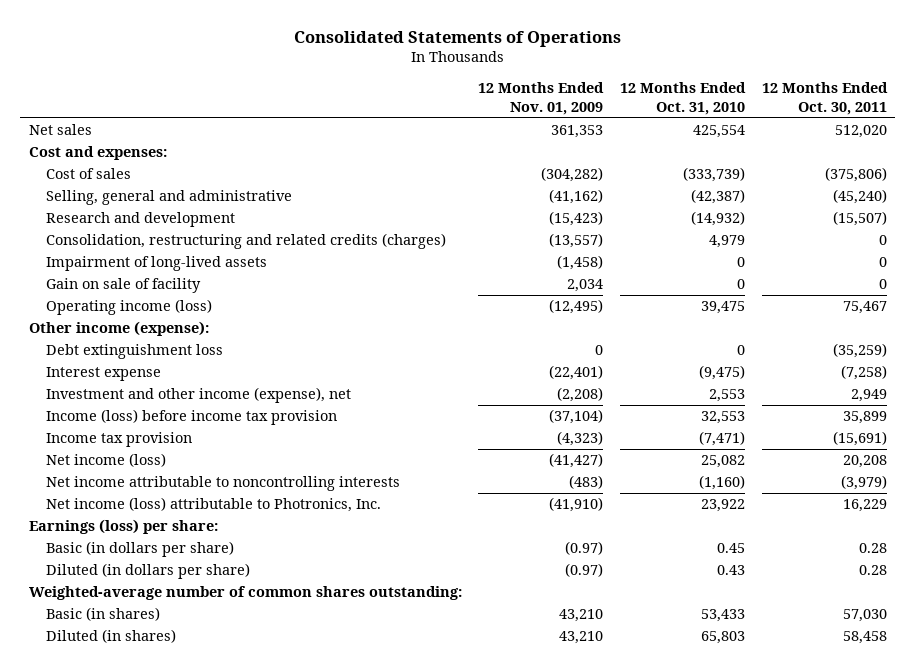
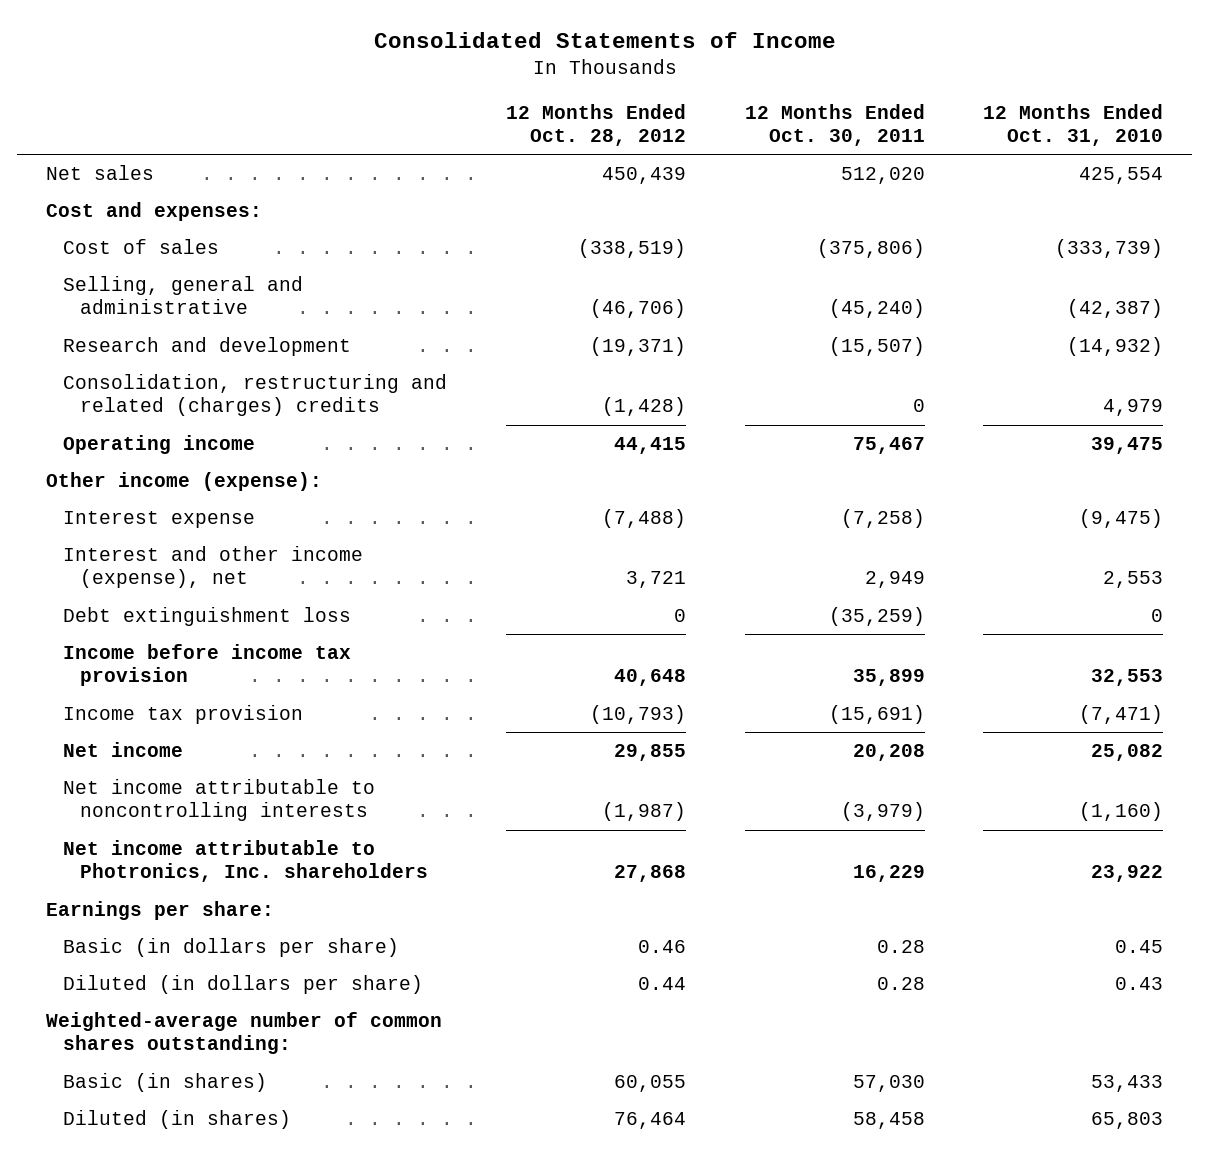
[293,30,621,47] Consolidated Statements of Operations -> [373,31,836,48] Consolidated Statements of Income
[478,82,605,115] 12 Months Ended Nov. 01, 2009 -> none
none -> [505,103,686,146] 12 Months Ended Oct. 28, 2012
[45,256,267,272] Impairment of long-lived assets -> none
[45,278,201,294] Gain on sale of facility -> none
[45,233,446,250] Consolidation, restructuring and related credits (charges) -> [63,374,448,417] Consolidation, restructuring and related (charges) credits
[45,299,212,316] Operating income (loss) -> [63,435,256,455] Operating income
[45,387,351,404] Investment and other income (expense), net -> [63,546,364,589] Interest and other income (expense), net
[45,344,223,360] Debt extinguishment loss -> [63,607,352,627] Debt extinguishment loss
[45,409,337,426] Income (loss) before income tax provision -> [63,644,352,687] Income before income tax provision
[45,453,166,468] Net income (loss) -> [63,742,184,758] Net income
[45,497,381,513] Net income (loss) attributable to Photronics, Inc. -> [63,840,429,883] Net income attributable to Photronics, Inc. shareholders
[28,519,218,535] Earnings (loss) per share: -> [46,901,275,921] Earnings per share:

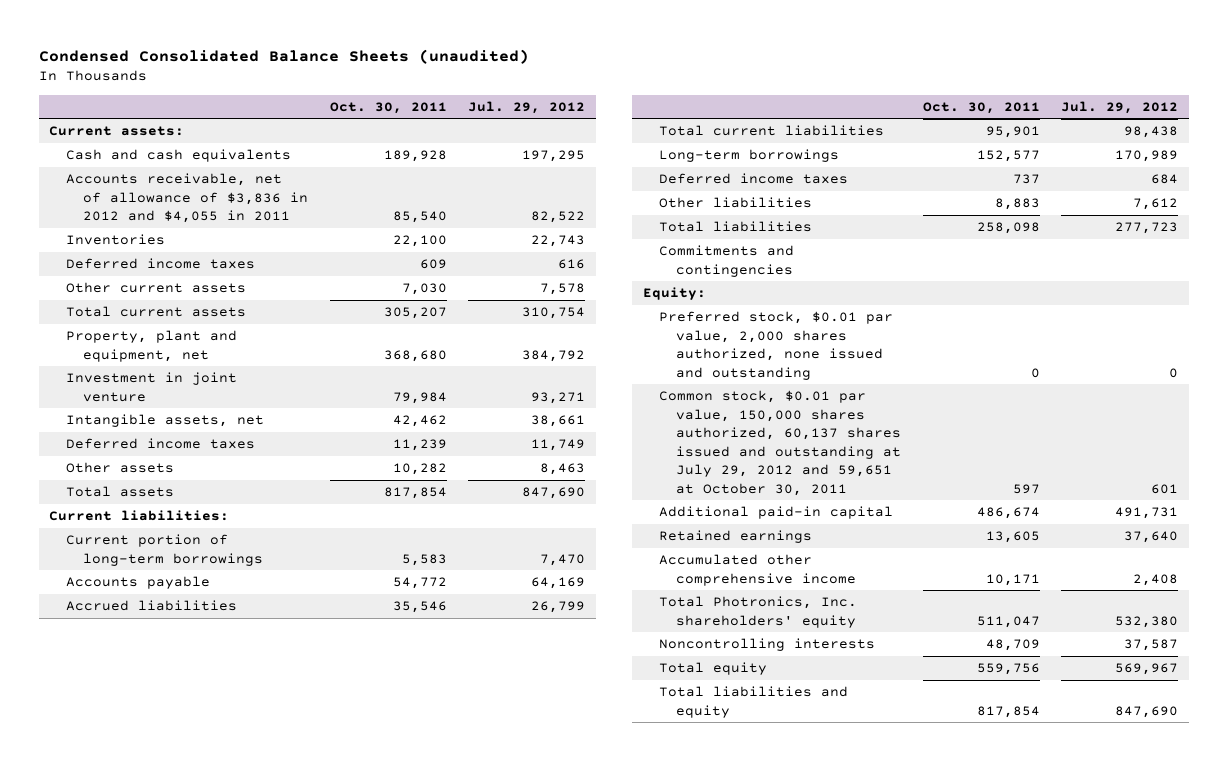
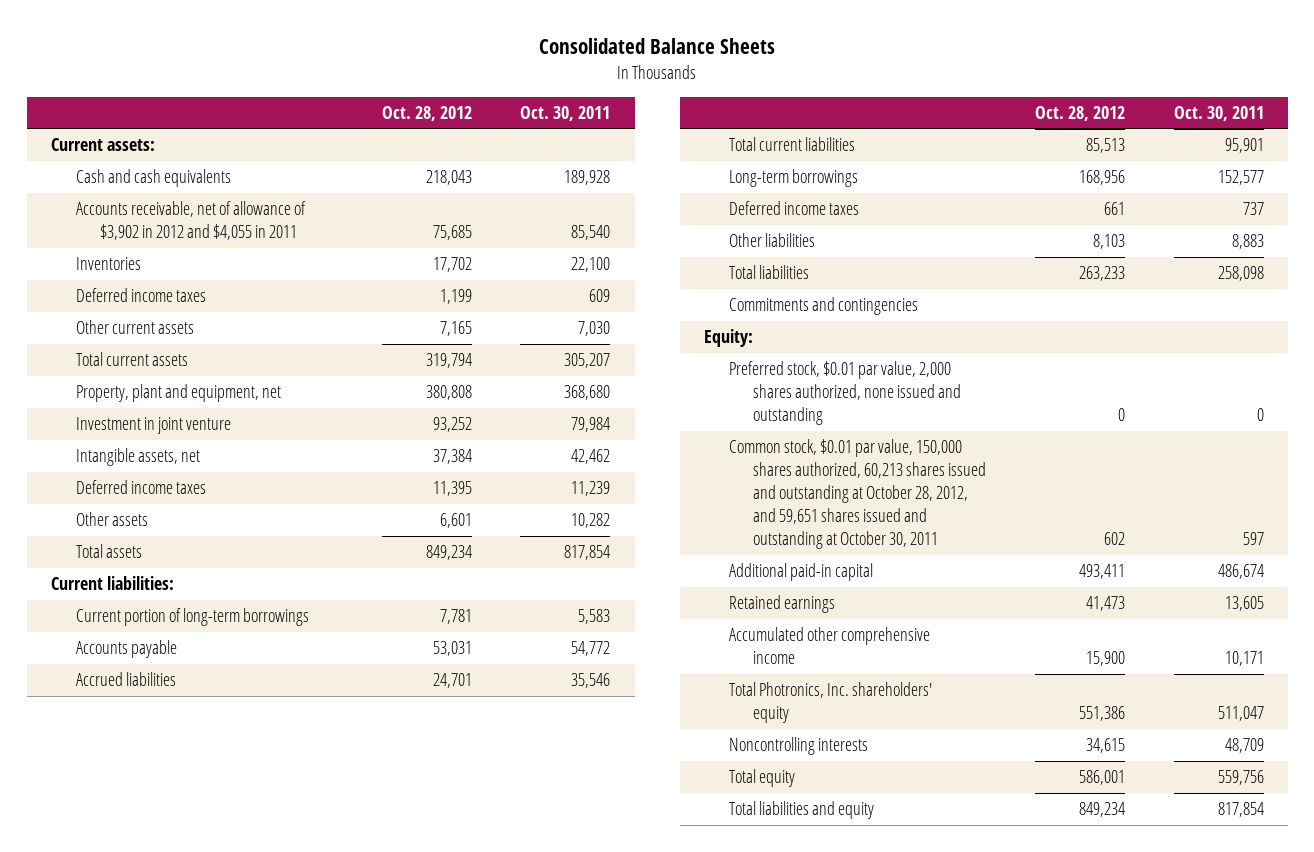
[38,48,529,64] Condensed Consolidated Balance Sheets (unaudited) -> [539,38,776,55] Consolidated Balance Sheets
[468,100,586,114] Jul. 29, 2012 -> none
none -> [381,105,472,121] Oct. 28, 2012
[66,172,309,224] Accounts receivable, net of allowance of $3,836 in 2012 and $4,055 in 2011 -> [75,201,306,241] Accounts receivable, net of allowance of $3,902 in 2012 and $4,055 in 2011
[659,389,902,496] Common stock, $0.01 par value, 150,000 shares authorized, 60,137 shares issued and outstanding at July 29, 2012 and 59,651 at October 30, 2011 -> [728,439,987,550] Common stock, $0.01 par value, 150,000 shares authorized, 60,213 shares issued and outstanding at October 28, 2012, and 59,651 shares issued and outstanding at October 30, 2011

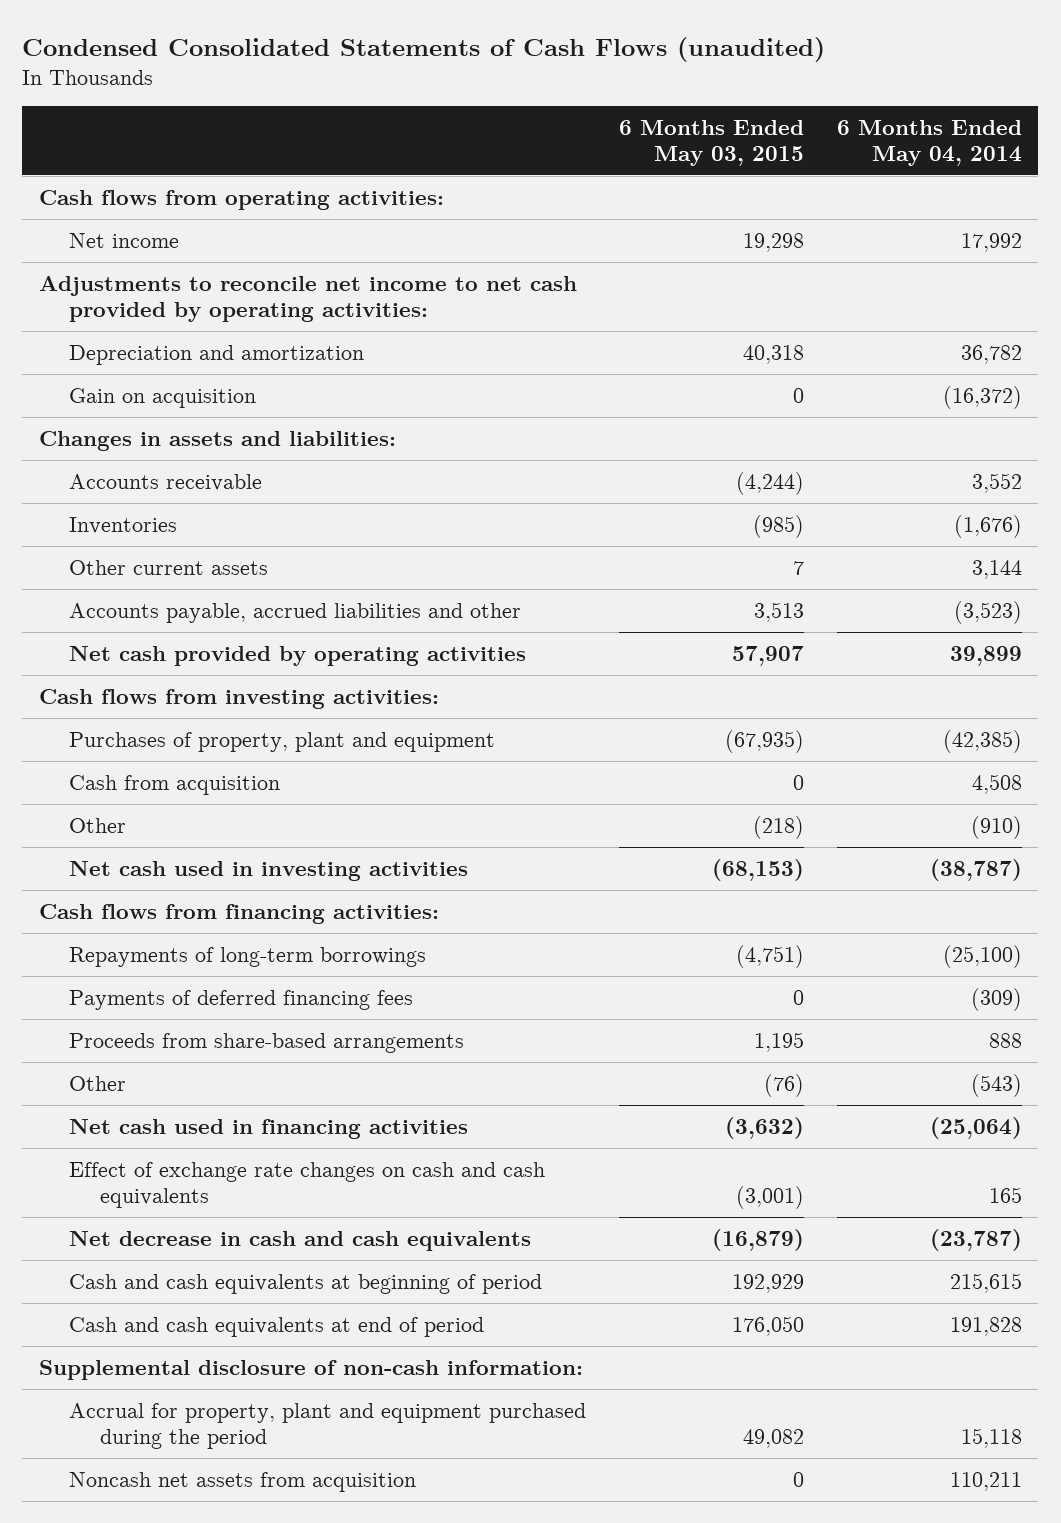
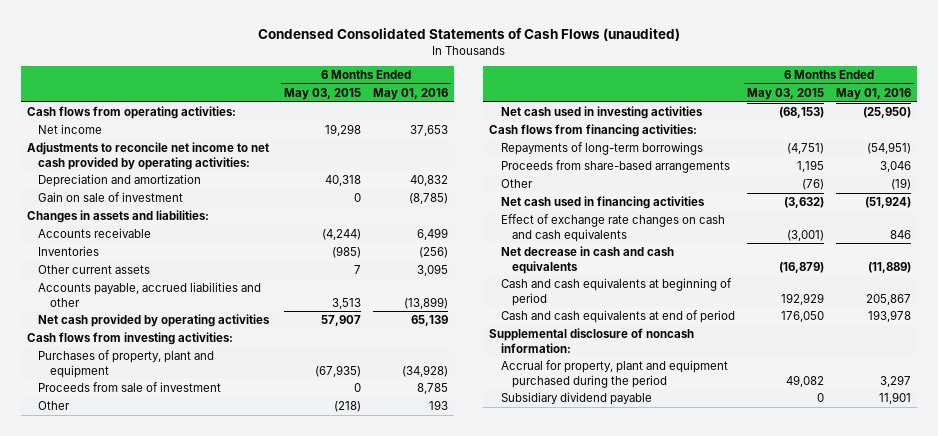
[836,119,1022,167] 6 Months Ended May 04, 2014 -> none
none -> [373,88,449,101] May 01, 2016
[69,387,257,408] Gain on acquisition -> none
none -> [38,192,184,203] Gain on sale of investment
[69,774,281,795] Cash from acquisition -> none
none -> [38,382,222,393] Proceeds from sale of investment
[69,989,414,1010] Payments of deferred financing fees -> none
[38,1359,583,1380] Supplemental disclosure of non-cash information: -> [489,328,695,353] Supplemental disclosure of noncash information:
[69,1471,417,1492] Noncash net assets from acquisition -> none
none -> [500,392,652,406] Subsidiary dividend payable

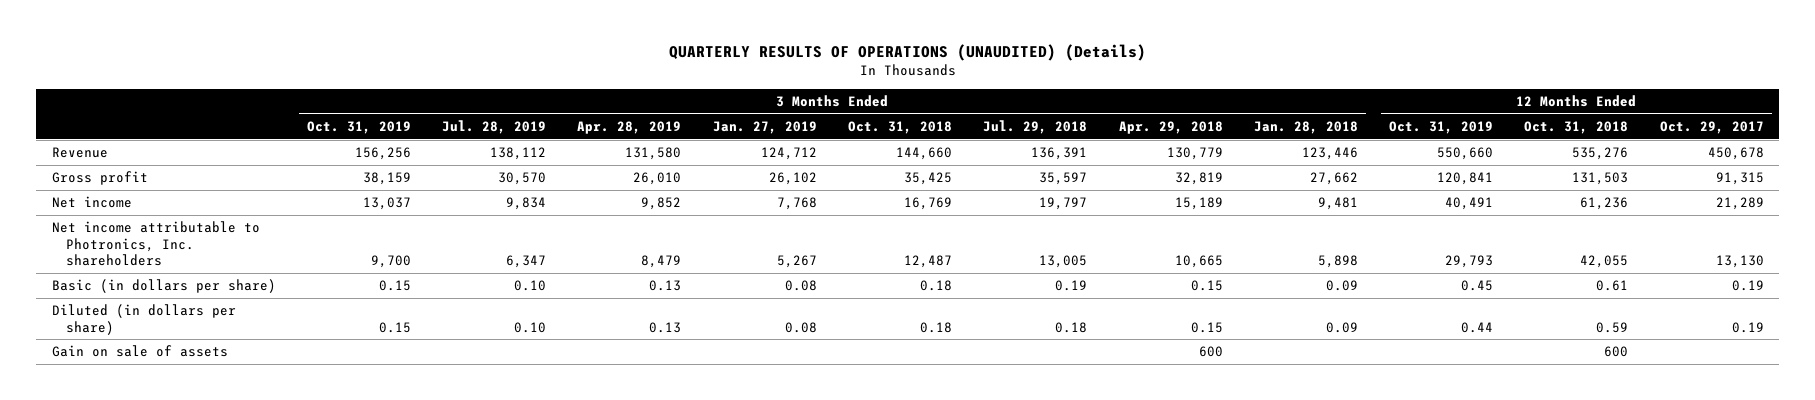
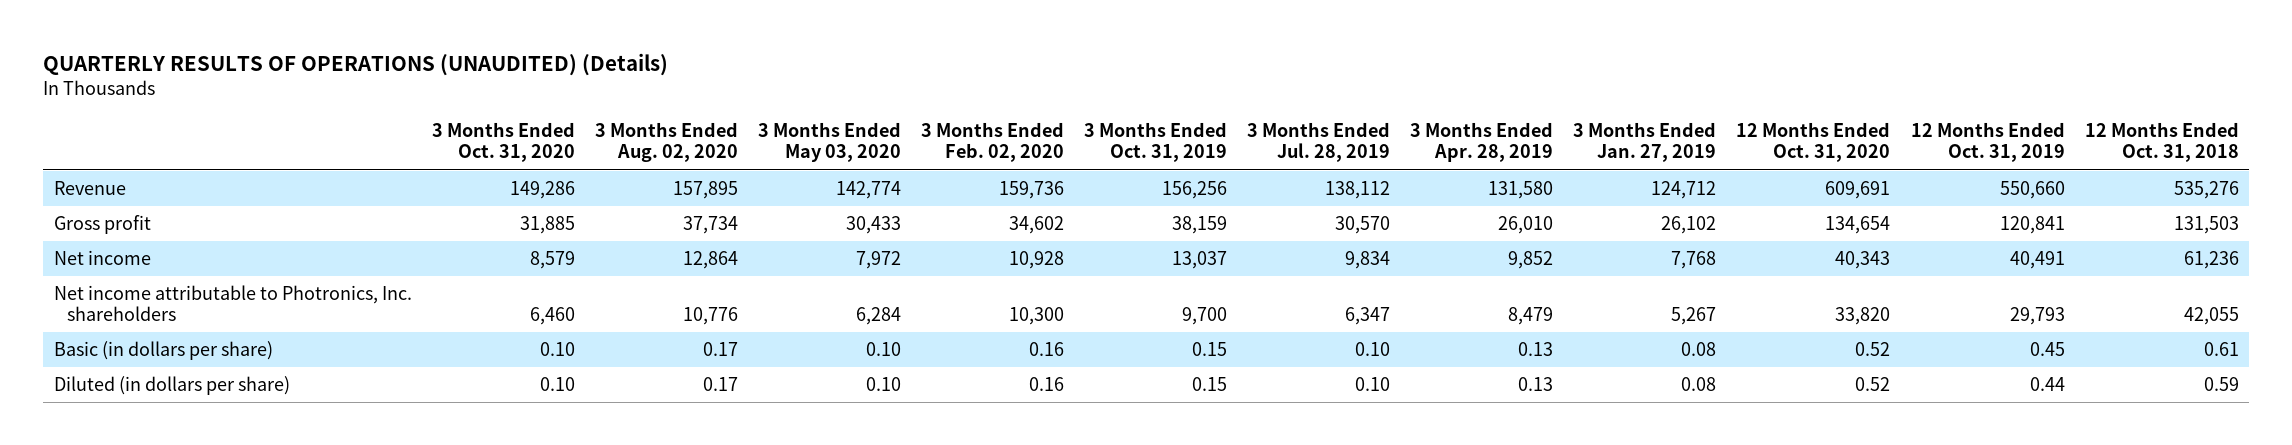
[848,121,953,135] Oct. 31, 2018 -> none
[983,120,1088,135] Jul. 29, 2018 -> none
[1118,121,1223,135] Apr. 29, 2018 -> none
[1253,121,1358,135] Jan. 28, 2018 -> none
[1659,121,1764,135] Oct. 29, 2017 -> none
none -> [431,122,575,163] 3 Months Ended Oct. 31, 2020
none -> [594,122,738,163] 3 Months Ended Aug. 02, 2020
none -> [757,122,901,163] 3 Months Ended May 03, 2020
none -> [920,122,1064,163] 3 Months Ended Feb. 02, 2020
none -> [1736,122,1891,163] 12 Months Ended Oct. 31, 2020
[51,345,228,358] Gain on sale of assets -> none

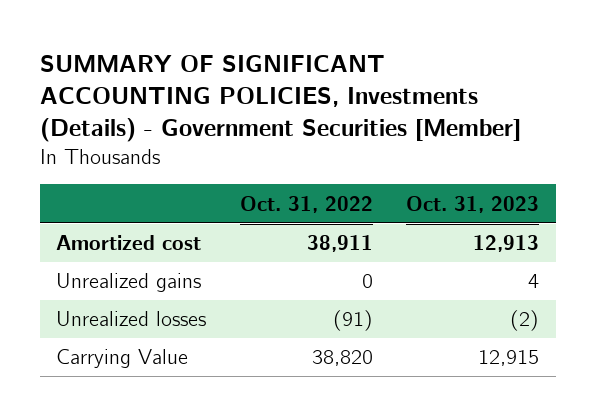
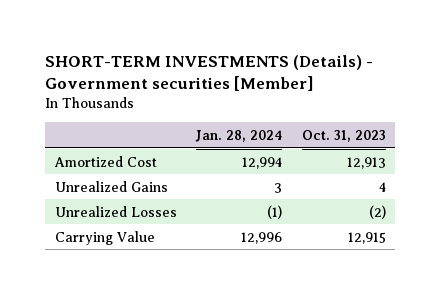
[39,54,521,142] SUMMARY OF SIGNIFICANT ACCOUNTING POLICIES, Investments (Details) - Government Securities [Member] -> [44,54,373,91] SHORT-TERM INVESTMENTS (Details) - Government securities [Member]
[239,195,373,213] Oct. 31, 2022 -> none
none -> [195,129,283,142] Jan. 28, 2024
[56,235,202,251] Amortized cost -> [53,155,157,167] Amortized Cost
[56,273,202,293] Unrealized gains -> [54,180,168,192] Unrealized Gains
[56,311,207,327] Unrealized losses -> [54,205,177,217] Unrealized Losses

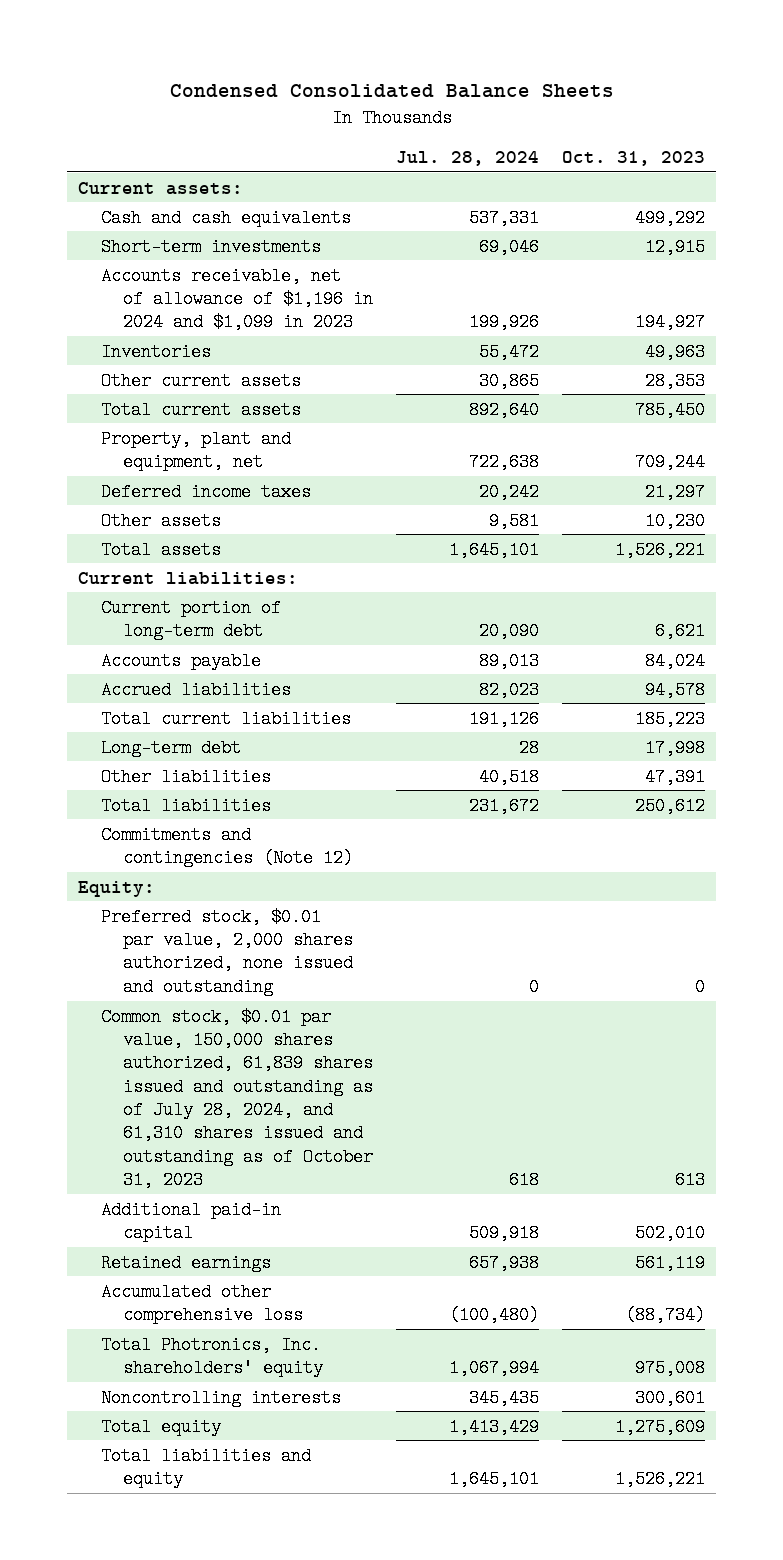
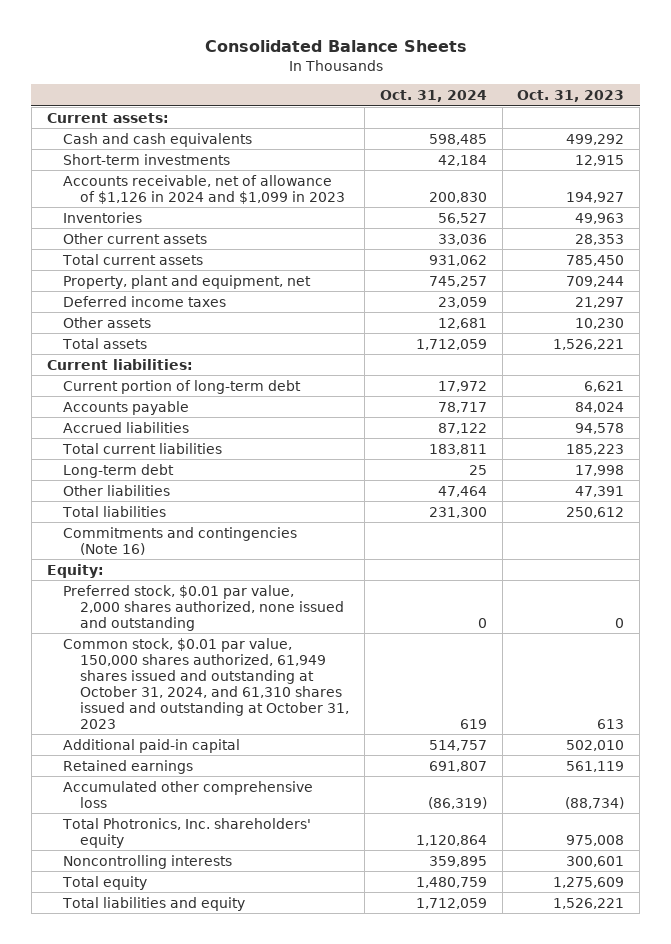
[169,83,614,98] Condensed Consolidated Balance Sheets -> [204,40,467,53] Consolidated Balance Sheets
[396,150,540,166] Jul. 28, 2024 -> none
none -> [379,90,487,103] Oct. 31, 2024
[100,266,374,332] Accounts receivable, net of allowance of $1,196 in 2024 and $1,099 in 2023 -> [63,174,345,204] Accounts receivable, net of allowance of $1,126 in 2024 and $1,099 in 2023
[100,825,354,867] Commitments and contingencies (Note 12) -> [63,526,298,555] Commitments and contingencies (Note 16)
[100,1007,374,1190] Common stock, $0.01 par value, 150,000 shares authorized, 61,839 shares issued and outstanding as of July 28, 2024, and 61,310 shares issued and outstanding as of October 31, 2023 -> [63,637,349,729] Common stock, $0.01 par value, 150,000 shares authorized, 61,949 shares issued and outstanding at October 31, 2024, and 61,310 shares issued and outstanding at October 31, 2023

